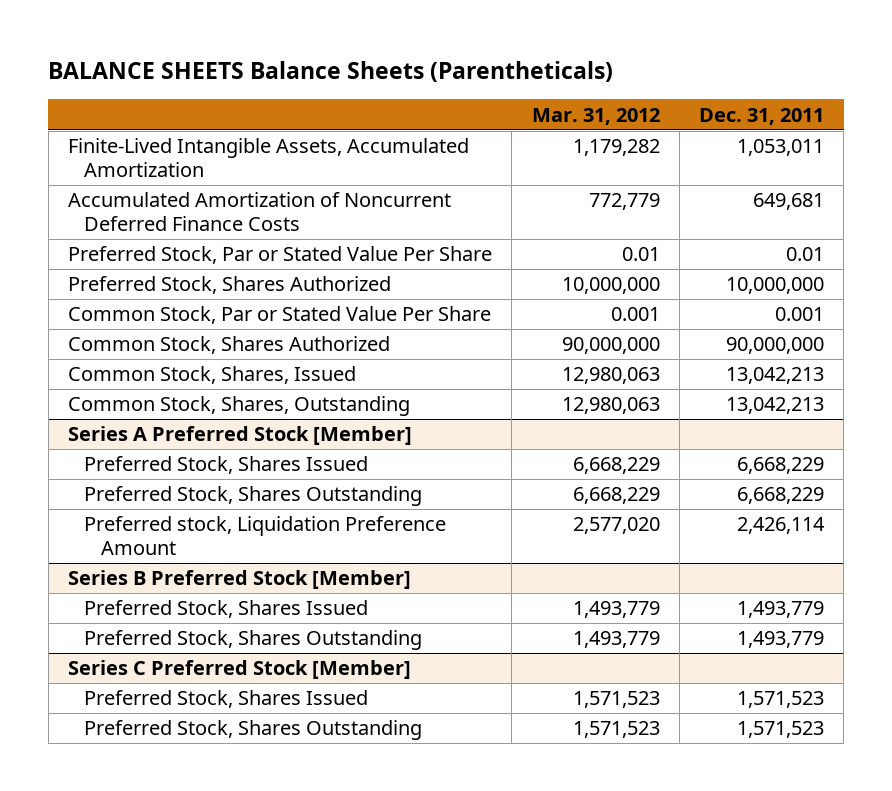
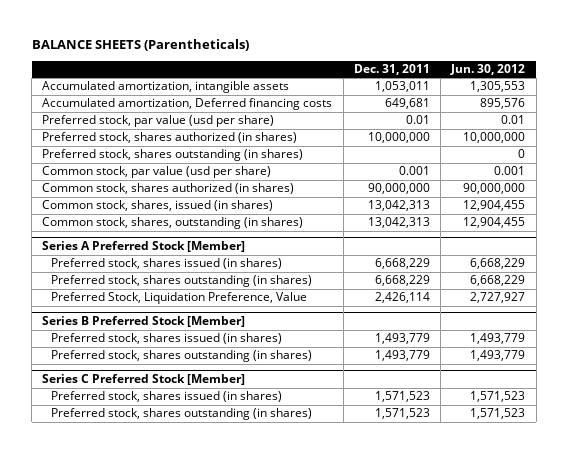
[48,61,614,83] BALANCE SHEETS Balance Sheets (Parentheticals) -> [31,39,249,52] BALANCE SHEETS (Parentheticals)
[531,107,660,125] Mar. 31, 2012 -> none
none -> [450,63,526,75] Jun. 30, 2012
[68,138,470,177] Finite-Lived Intangible Assets, Accumulated Amortization -> [42,81,290,94] Accumulated amortization, intangible assets
[68,192,452,231] Accumulated Amortization of Noncurrent Deferred Finance Costs -> [42,98,333,111] Accumulated amortization, Deferred financing costs
[68,246,493,265] Preferred Stock, Par or Stated Value Per Share -> [42,115,275,128] Preferred stock, par value (usd per share)
[68,276,392,295] Preferred Stock, Shares Authorized -> [42,132,298,144] Preferred stock, shares authorized (in shares)
none -> [42,149,304,162] Preferred stock, shares outstanding (in shares)
[68,306,492,325] Common Stock, Par or Stated Value Per Share -> [42,166,272,179] Common stock, par value (usd per share)
[68,336,391,355] Common Stock, Shares Authorized -> [42,183,295,195] Common stock, shares authorized (in shares)
[68,366,357,385] Common Stock, Shares, Issued -> [42,200,274,212] Common stock, shares, issued (in shares)
[726,367,825,385] 13,042,213 -> [367,200,430,212] 13,042,313
[68,396,411,417] Common Stock, Shares, Outstanding -> [42,217,304,230] Common stock, shares, outstanding (in shares)
[726,397,825,415] 13,042,213 -> [367,217,430,229] 13,042,313
[84,456,369,475] Preferred Stock, Shares Issued -> [51,258,283,270] Preferred stock, shares issued (in shares)
[84,486,423,507] Preferred Stock, Shares Outstanding -> [51,275,313,288] Preferred stock, shares outstanding (in shares)
[84,516,447,555] Preferred stock, Liquidation Preference Amount -> [51,292,308,305] Preferred Stock, Liquidation Preference, Value
[84,600,369,619] Preferred Stock, Shares Issued -> [51,333,283,345] Preferred stock, shares issued (in shares)
[84,630,423,651] Preferred Stock, Shares Outstanding -> [51,350,313,363] Preferred stock, shares outstanding (in shares)
[84,690,369,709] Preferred Stock, Shares Issued -> [51,391,283,403] Preferred stock, shares issued (in shares)
[84,720,423,741] Preferred Stock, Shares Outstanding -> [51,408,313,421] Preferred stock, shares outstanding (in shares)

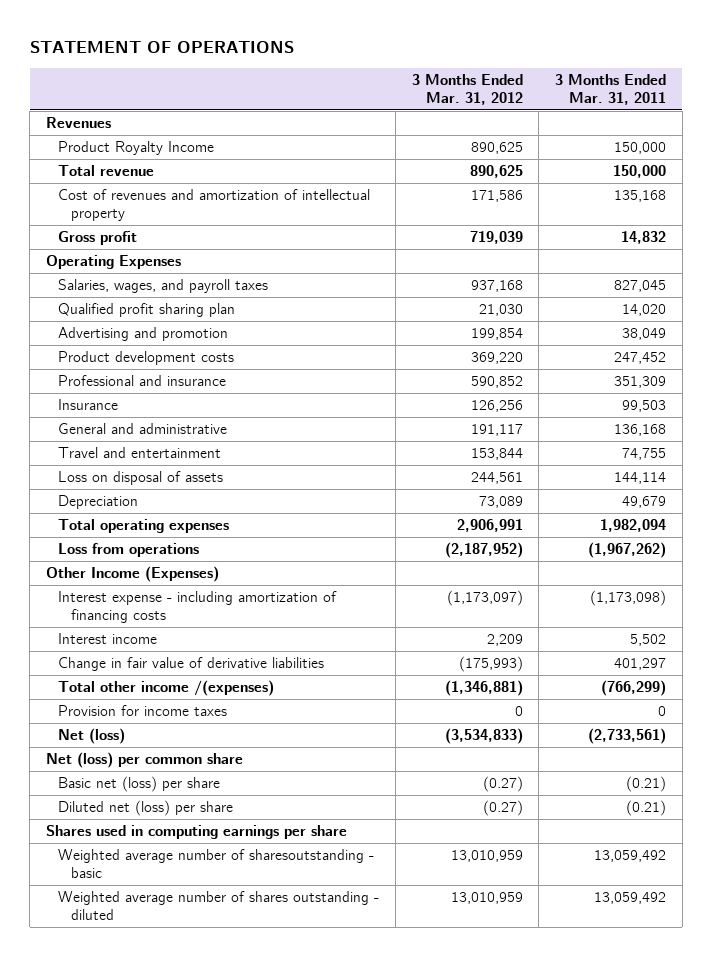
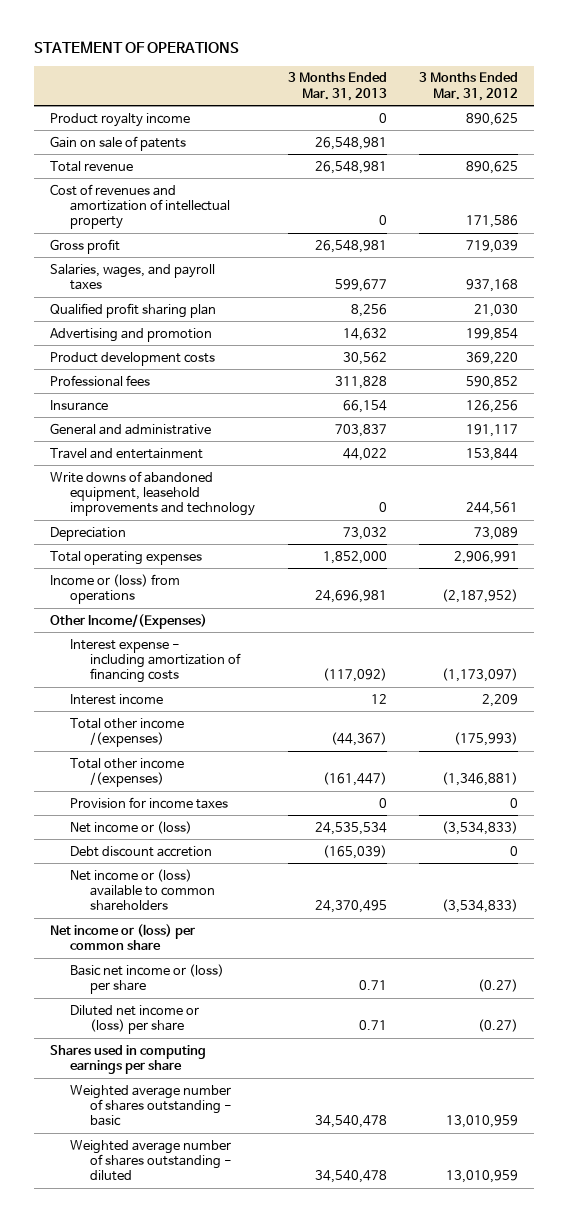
[555,73,667,105] 3 Months Ended Mar. 31, 2011 -> none
none -> [287,72,387,101] 3 Months Ended Mar. 31, 2013
[45,117,111,129] Revenues -> none
[58,141,215,156] Product Royalty Income -> [49,112,190,127] Product royalty income
none -> [49,135,186,151] Gain on sale of patents
[45,255,181,270] Operating Expenses -> none
[58,375,227,387] Professional and insurance -> [49,374,150,387] Professional fees
[58,471,224,486] Loss on disposal of assets -> [49,470,256,517] Write downs of abandoned equipment, leasehold improvements and technology
[58,543,200,558] Loss from operations -> [49,573,180,605] Income or (loss) from operations
[45,566,219,583] Other Income (Expenses) -> [49,613,207,629] Other Income/(Expenses)
[58,657,325,672] Change in fair value of derivative liabilities -> [70,717,185,748] Total other income /(expenses)
none -> [70,820,193,834] Net income or (loss)
none -> [70,845,213,857] Debt discount accretion
[58,728,126,745] Net (loss) -> [70,868,216,912] Net income or (loss) available to common shareholders
[45,752,243,769] Net (loss) per common share -> [49,923,195,951] Net income or (loss) per common share
[58,776,221,793] Basic net (loss) per share -> [70,963,225,995] Basic net income or (loss) per share
[58,800,234,817] Diluted net (loss) per share -> [70,1004,200,1035] Diluted net income or (loss) per share
[58,849,375,879] Weighted average number of sharesoutstanding - basic -> [70,1084,233,1127] Weighted average number of shares outstanding - basic

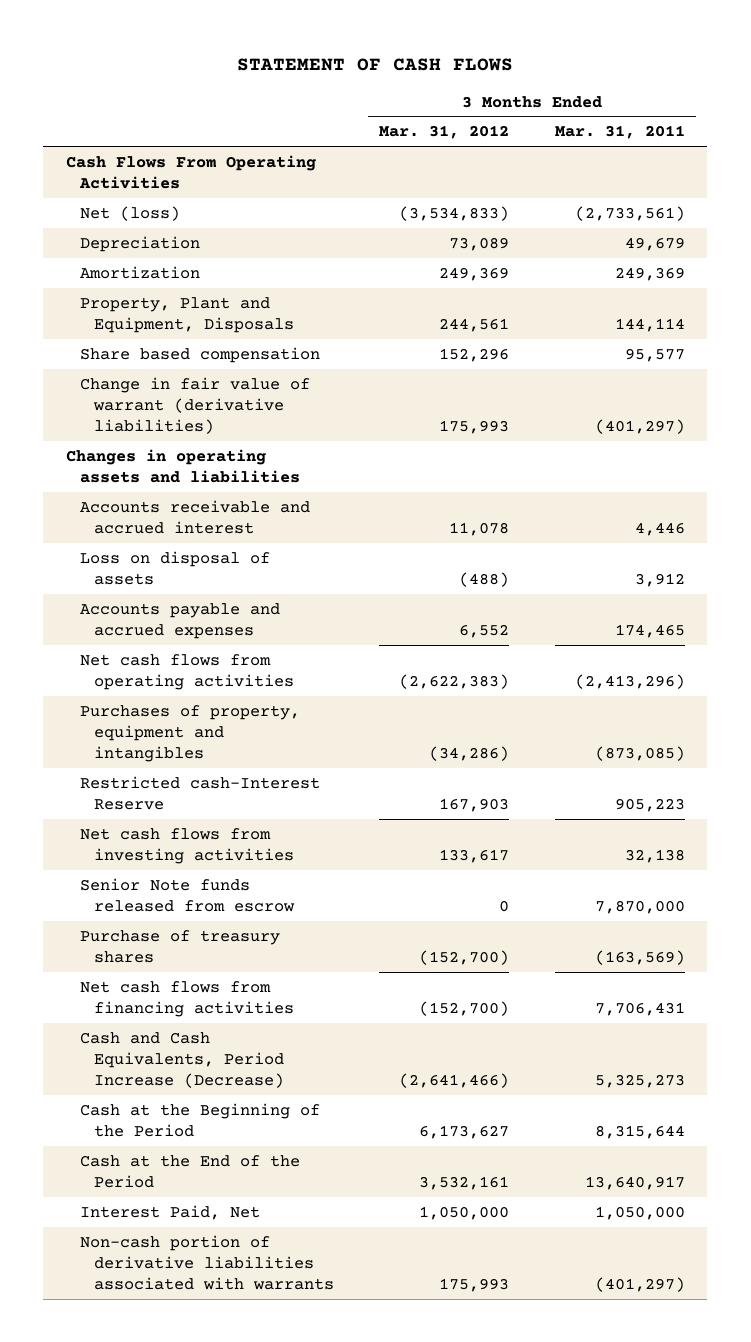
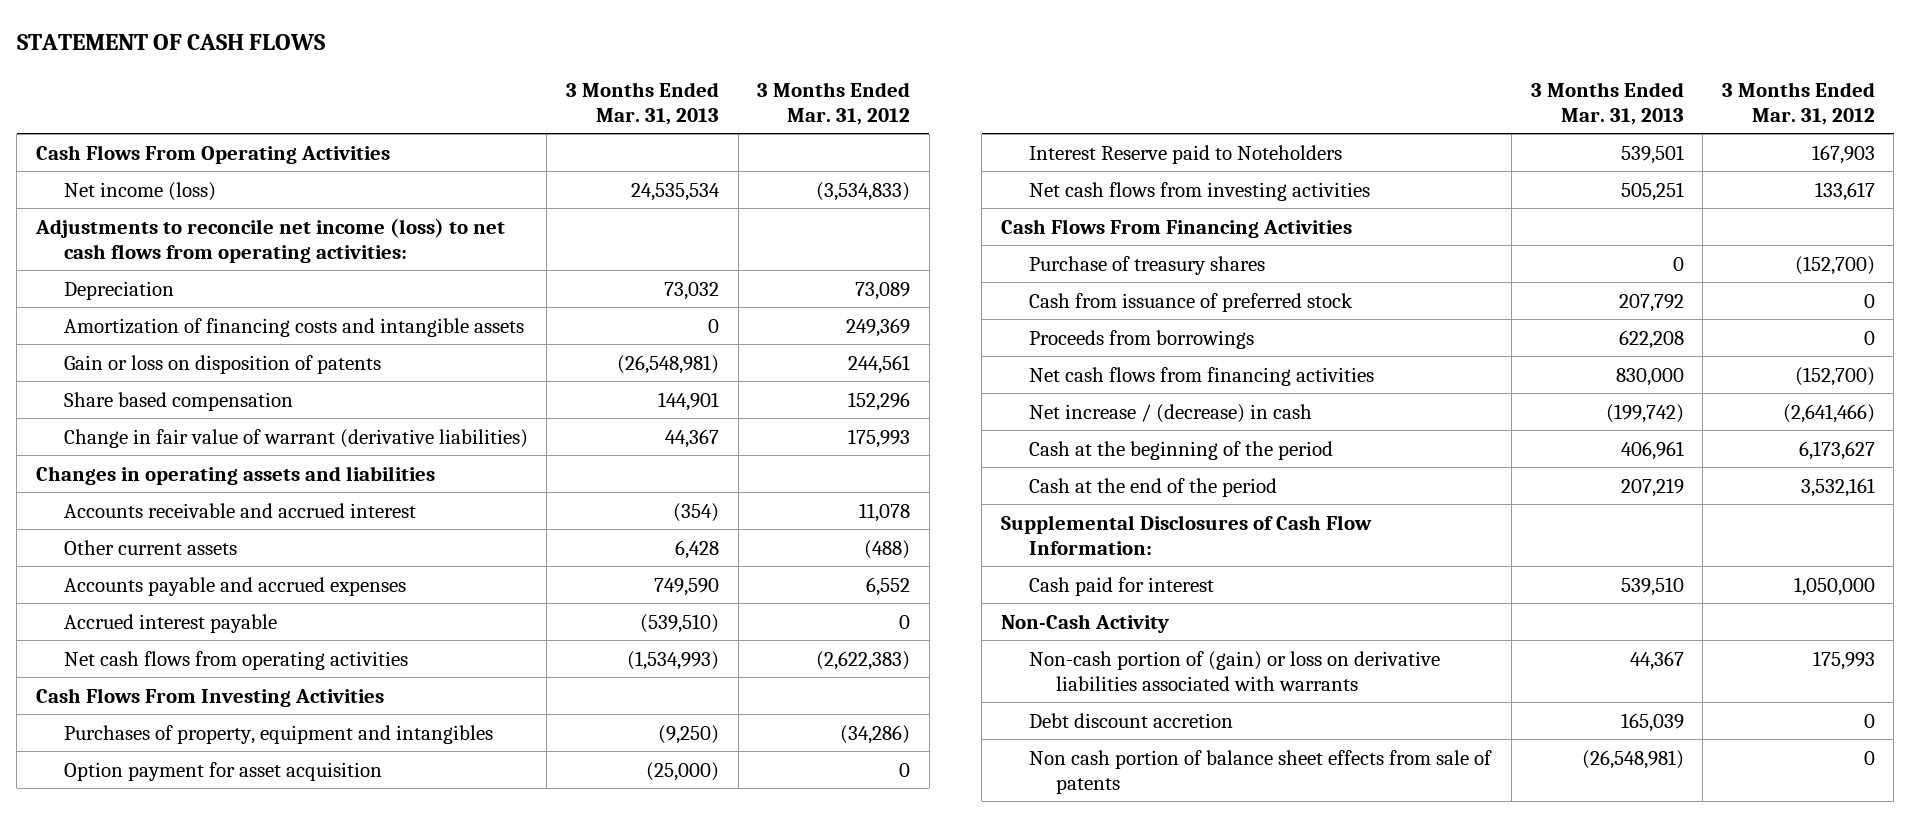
[554,125,685,140] Mar. 31, 2011 -> none
none -> [566,81,720,125] 3 Months Ended Mar. 31, 2013
[79,205,180,221] Net (loss) -> [63,181,216,201] Net income (loss)
none -> [35,217,506,263] Adjustments to reconcile net income (loss) to net cash flows from operating activities:
[79,265,200,279] Amortization -> [63,317,524,337] Amortization of financing costs and intangible assets
[79,296,295,333] Property, Plant and Equipment, Disposals -> [63,354,381,374] Gain or loss on disposition of patents
[79,550,270,585] Loss on disposal of assets -> [63,539,237,555] Other current assets
none -> [63,613,277,633] Accrued interest payable
none -> [36,687,385,707] Cash Flows From Investing Activities
none -> [63,761,382,781] Option payment for asset acquisition
[79,775,320,810] Restricted cash-Interest Reserve -> [1028,144,1342,164] Interest Reserve paid to Noteholders
[79,877,296,912] Senior Note funds released from escrow -> none
none -> [1000,218,1352,238] Cash Flows From Financing Activities
none -> [1028,292,1353,312] Cash from issuance of preferred stock
none -> [1028,329,1254,349] Proceeds from borrowings
[79,1031,285,1088] Cash and Cash Equivalents, Period Increase (Decrease) -> [1028,403,1312,423] Net increase / (decrease) in cash
[79,1102,320,1137] Cash at the Beginning of the Period -> [1028,440,1333,460] Cash at the beginning of the period
[79,1154,300,1188] Cash at the End of the Period -> [1028,477,1277,497] Cash at the end of the period
none -> [1000,514,1372,555] Supplemental Disclosures of Cash Flow Information:
[79,1204,260,1220] Interest Paid, Net -> [1028,576,1214,596] Cash paid for interest
none -> [1000,613,1169,633] Non-Cash Activity
[79,1234,335,1290] Non-cash portion of derivative liabilities associated with warrants -> [1028,650,1440,691] Non-cash portion of (gain) or loss on derivative liabilities associated with warrants
none -> [1028,712,1233,728] Debt discount accretion
none -> [1028,749,1492,794] Non cash portion of balance sheet effects from sale of patents

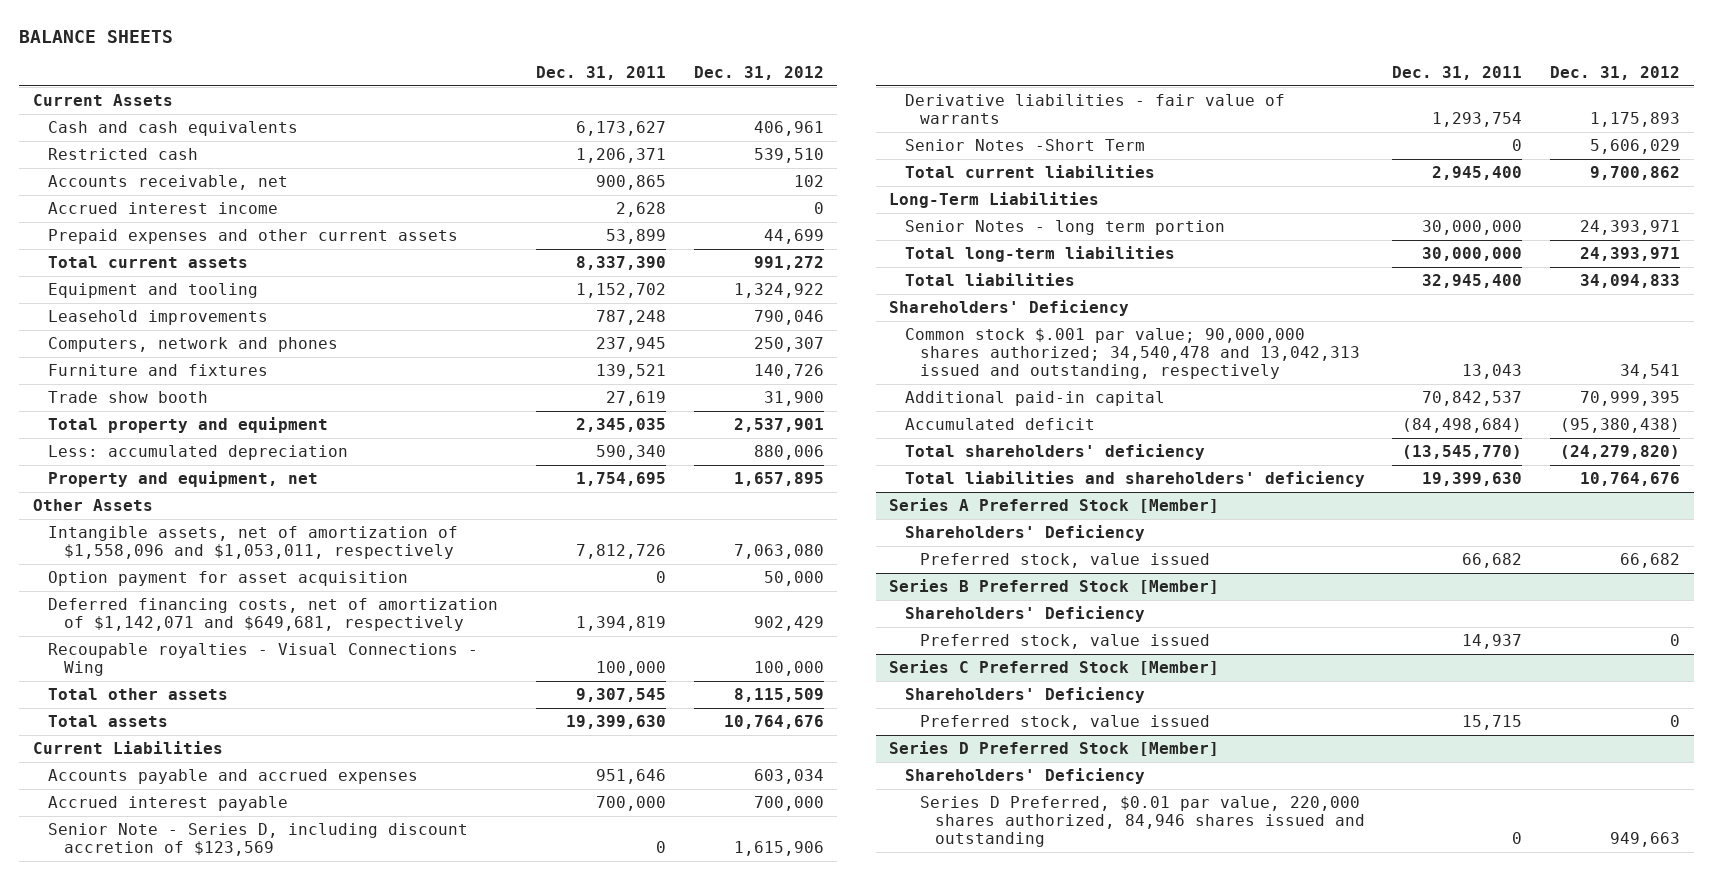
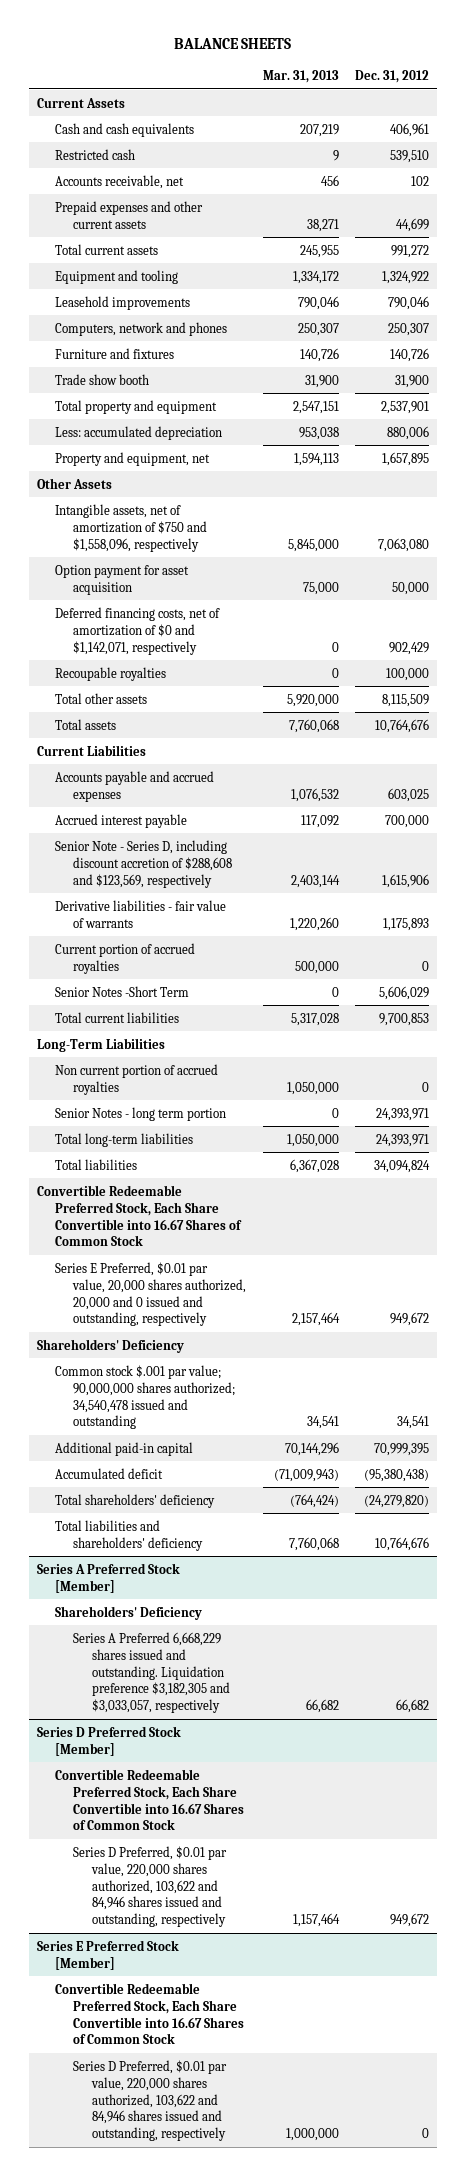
[536,65,667,80] Dec. 31, 2011 -> none
none -> [262,69,339,83] Mar. 31, 2013
[48,202,279,215] Accrued interest income -> none
[48,526,459,560] Intangible assets, net of amortization of $1,558,096 and $1,053,011, respectively -> [55,503,208,552] Intangible assets, net of amortization of $750 and $1,558,096, respectively
[48,598,499,632] Deferred financing costs, net of amortization of $1,142,071 and $649,681, respectively -> [55,606,221,655] Deferred financing costs, net of amortization of $0 and $1,142,071, respectively
[48,643,479,677] Recoupable royalties - Visual Connections - Wing -> [55,666,167,681] Recoupable royalties
[753,769,824,785] 603,034 -> [387,787,429,802] 603,025
[48,823,469,857] Senior Note - Series D, including discount accretion of $123,569 -> [55,839,233,888] Senior Note - Series D, including discount accretion of $288,608 and $123,569, respectively
none -> [55,942,196,974] Current portion of accrued royalties
[1589,166,1680,181] 9,700,862 -> [378,1012,429,1026] 9,700,853
none -> [55,1063,219,1095] Non current portion of accrued royalties
[1579,274,1680,289] 34,094,833 -> [373,1159,430,1173] 34,094,824
none -> [36,1184,243,1247] Convertible Redeemable Preferred Stock, Each Share Convertible into 16.67 Shares of Common Stock
none -> [55,1261,247,1327] Series E Preferred, $0.01 par value, 20,000 shares authorized, 20,000 and 0 issued and outstanding, respectively
[904,328,1360,380] Common stock $.001 par value; 90,000,000 shares authorized; 34,540,478 and 13,042,313 issued and outstanding, respectively -> [55,1364,236,1430] Common stock $.001 par value; 90,000,000 shares authorized; 34,540,478 issued and outstanding
[889,579,1220,595] Series B Preferred Stock [Member] -> none
[904,606,1145,623] Shareholders' Deficiency -> none
[919,634,1210,650] Preferred stock, value issued -> none
[889,660,1220,676] Series C Preferred Stock [Member] -> none
[904,687,1145,704] Shareholders' Deficiency -> none
[919,715,1210,731] Preferred stock, value issued -> none
[919,553,1210,569] Preferred stock, value issued -> [73,1631,230,1714] Series A Preferred 6,668,229 shares issued and outstanding. Liquidation preference $3,182,305 and $3,033,057, respectively
[904,768,1145,785] Shareholders' Deficiency -> none
none -> [55,1768,245,1831] Convertible Redeemable Preferred Stock, Each Share Convertible into 16.67 Shares of Common Stock
[919,796,1365,848] Series D Preferred, $0.01 par value, 220,000 shares authorized, 84,946 shares issued and outstanding -> [73,1845,228,1928] Series D Preferred, $0.01 par value, 220,000 shares authorized, 103,622 and 84,946 shares issued and outstanding, respectively
[1609,832,1680,848] 949,663 -> [389,1913,429,1928] 949,672
none -> [36,1939,179,1970] Series E Preferred Stock [Member]
none -> [55,1982,245,2045] Convertible Redeemable Preferred Stock, Each Share Convertible into 16.67 Shares of Common Stock
none -> [73,2059,228,2142] Series D Preferred, $0.01 par value, 220,000 shares authorized, 103,622 and 84,946 shares issued and outstanding, respectively

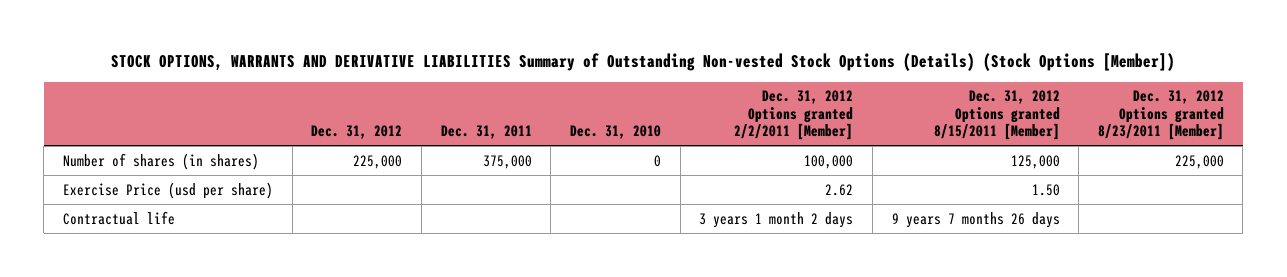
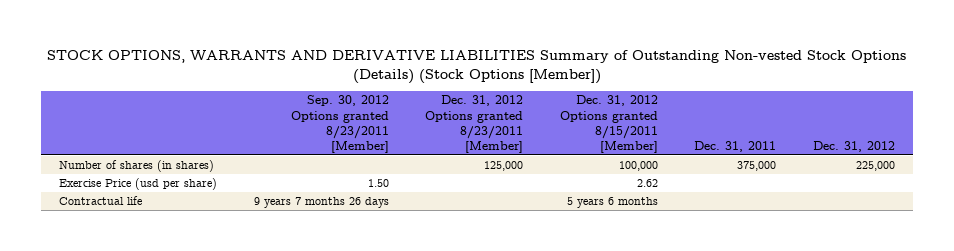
[569,124,661,139] Dec. 31, 2010 -> none
[734,90,854,140] Dec. 31, 2012 Options granted 2/2/2011 [Member] -> none
none -> [290,95,389,153] Sep. 30, 2012 Options granted 8/23/2011 [Member]
[1010,154,1060,169] 125,000 -> [618,161,658,172] 100,000
[1174,154,1224,169] 225,000 -> [484,161,524,172] 125,000
[1031,183,1060,196] 1.50 -> [636,179,658,188] 2.62
[891,211,1060,228] 9 years 7 months 26 days -> [566,197,658,209] 5 years 6 months

